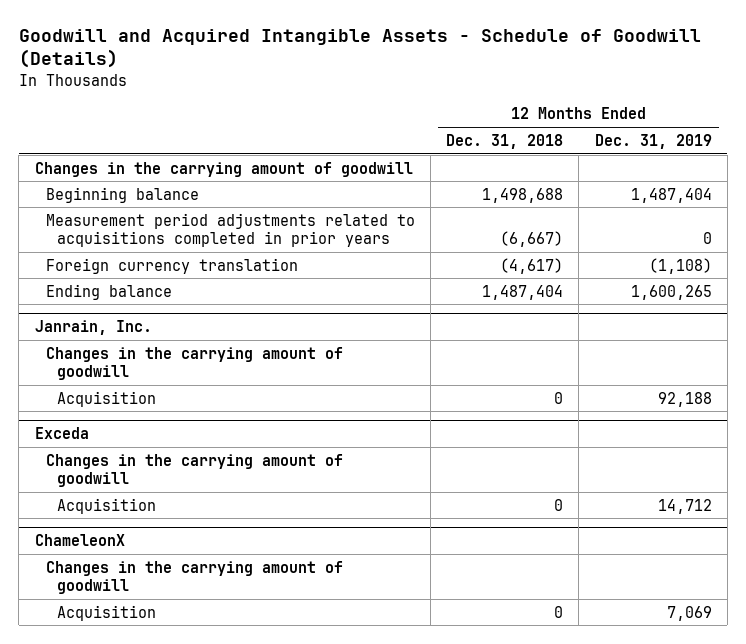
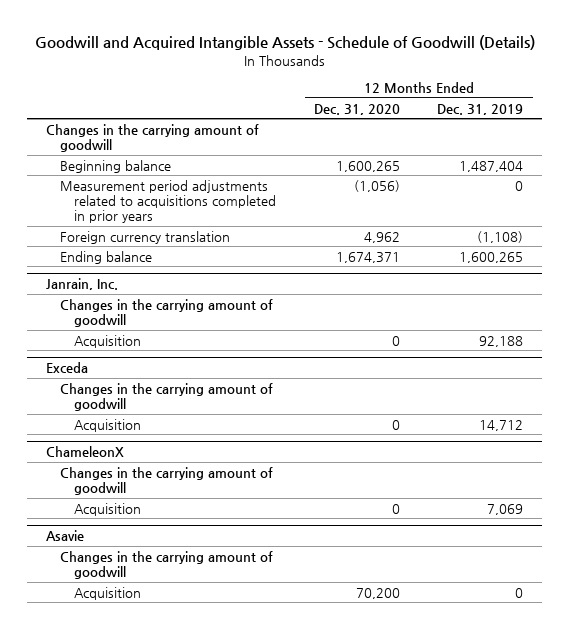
[446,133,564,149] Dec. 31, 2018 -> none
none -> [313,103,400,115] Dec. 31, 2020
none -> [45,530,84,542] Asavie
none -> [60,550,274,580] Changes in the carrying amount of goodwill
none -> [74,586,142,600] Acquisition

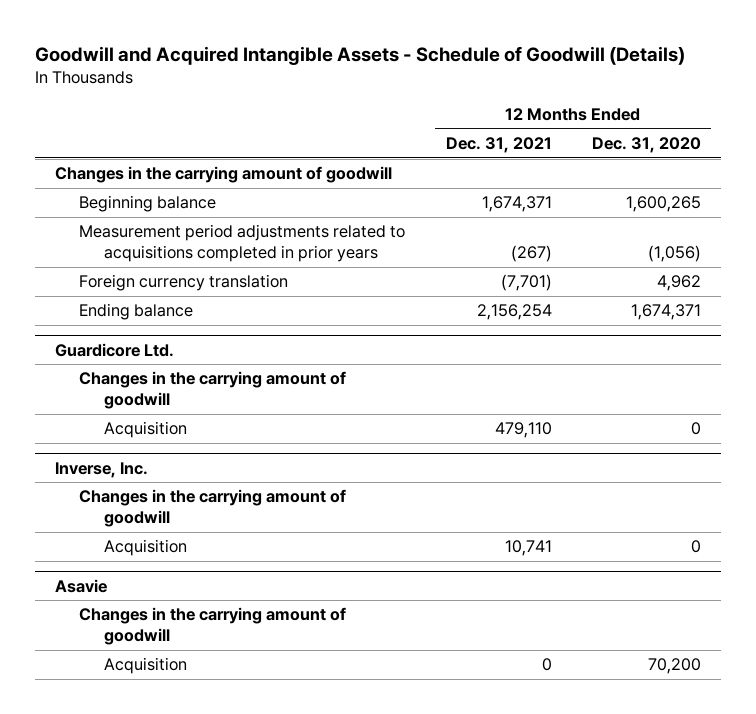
[437,103,524,115] Dec. 31, 2019 -> none
none -> [445,137,552,154] Dec. 31, 2021
[45,278,118,291] Janrain, Inc. -> none
[60,298,274,328] Changes in the carrying amount of goodwill -> none
[74,334,142,348] Acquisition -> none
[45,362,88,374] Exceda -> none
none -> [55,342,175,357] Guardicore Ltd.
[45,446,124,458] ChameleonX -> none
none -> [55,461,149,478] Inverse, Inc.

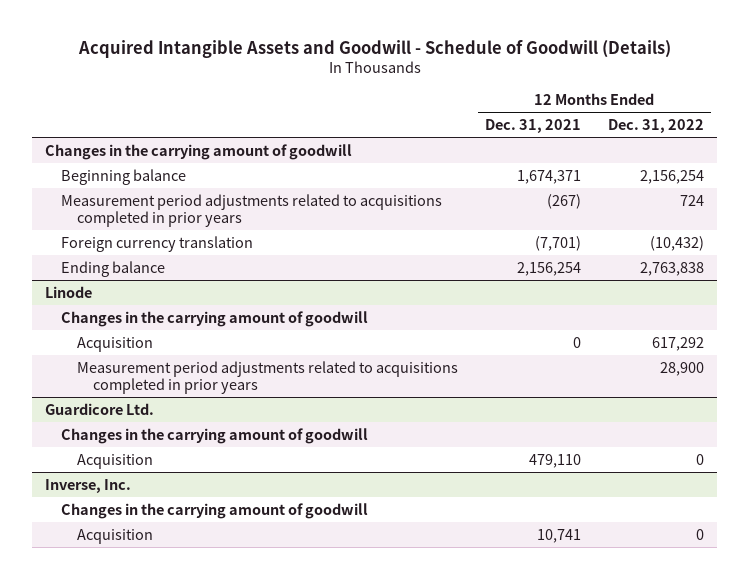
[35,45,686,65] Goodwill and Acquired Intangible Assets - Schedule of Goodwill (Details) -> [77,40,671,59] Acquired Intangible Assets and Goodwill - Schedule of Goodwill (Details)
[591,137,701,154] Dec. 31, 2020 -> none
none -> [607,119,704,134] Dec. 31, 2022
none -> [45,285,93,298] Linode
none -> [61,310,369,327] Changes in the carrying amount of goodwill
none -> [77,336,154,352] Acquisition
none -> [77,360,459,394] Measurement period adjustments related to acquisitions completed in prior years
[55,578,108,593] Asavie -> none
[79,607,347,645] Changes in the carrying amount of goodwill -> none
[103,657,187,675] Acquisition -> none

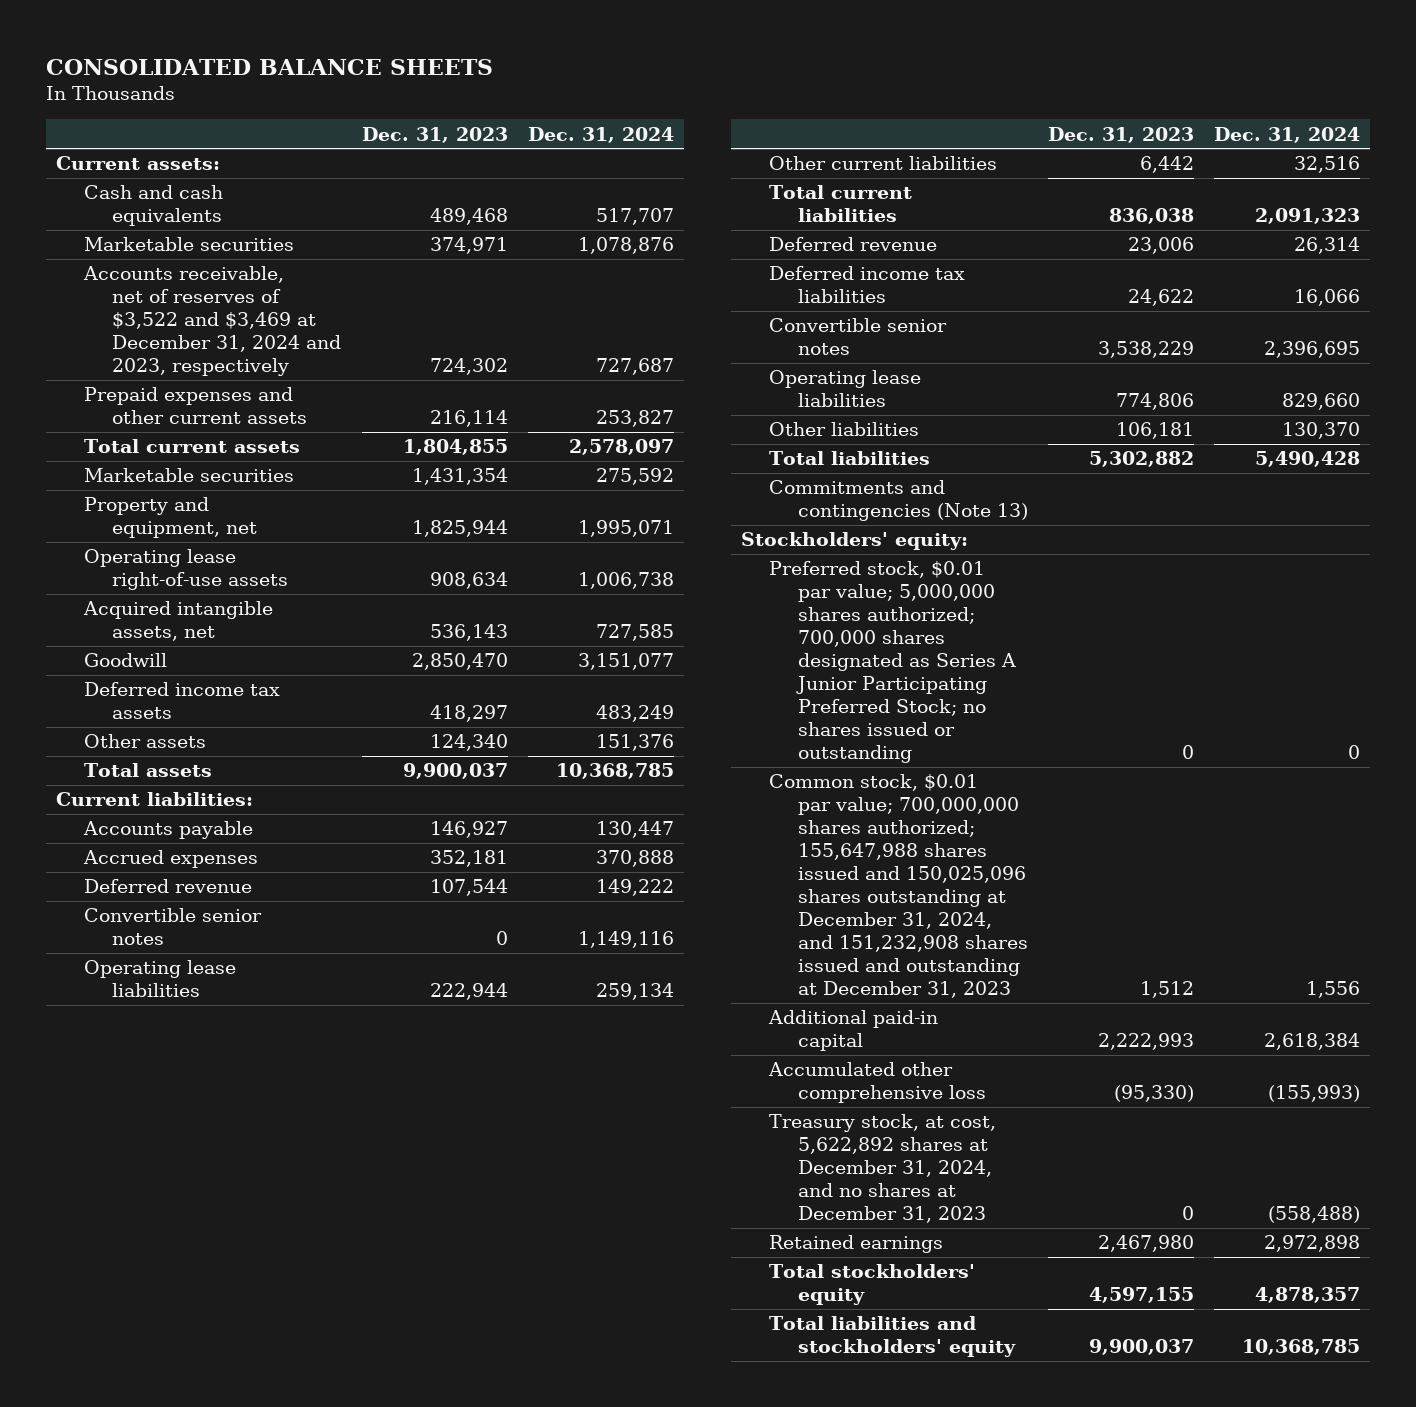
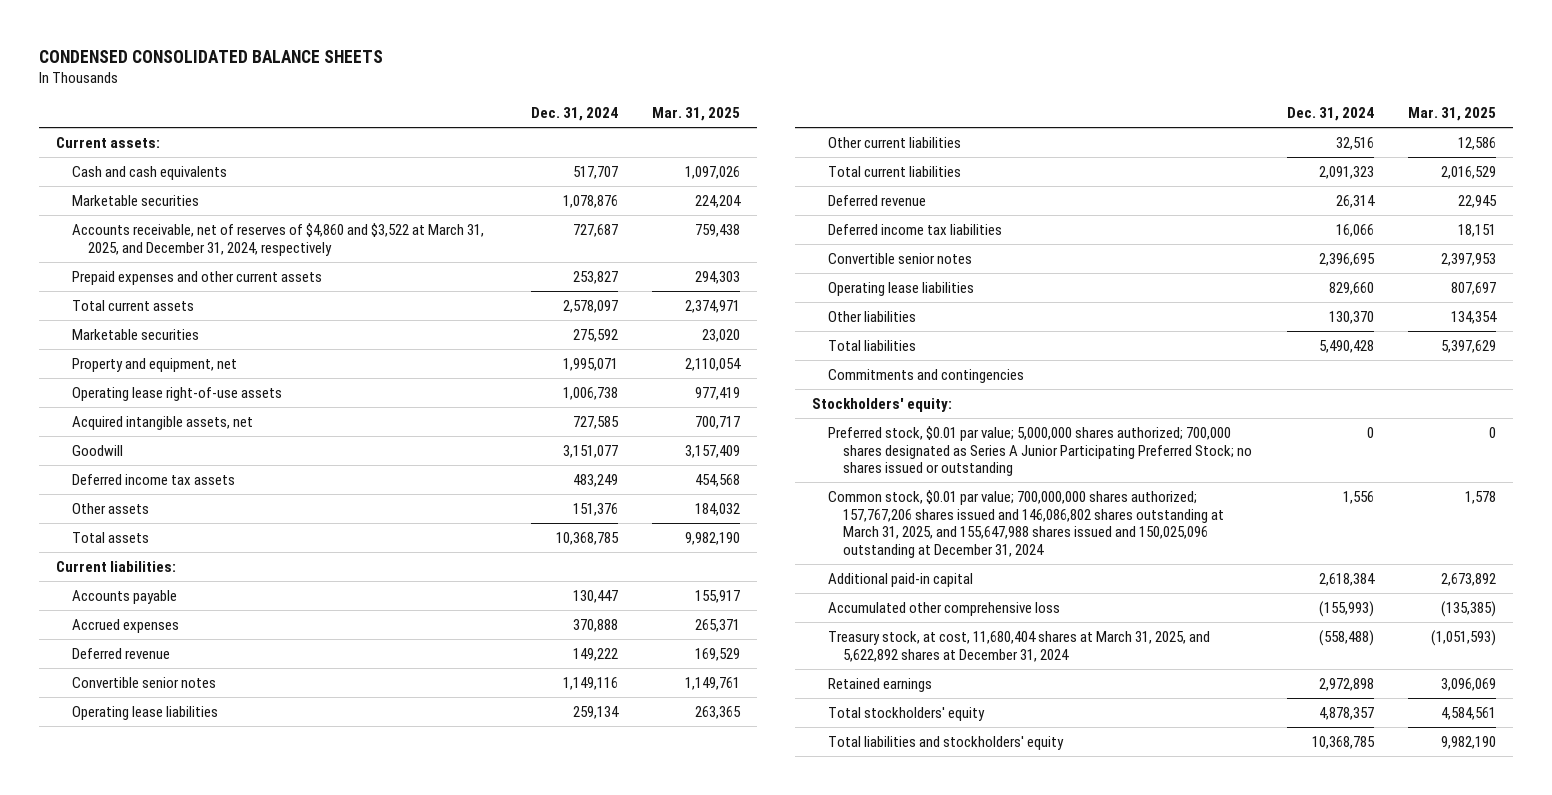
[45,59,493,76] CONSOLIDATED BALANCE SHEETS -> [39,49,384,63] CONDENSED CONSOLIDATED BALANCE SHEETS
[362,126,509,143] Dec. 31, 2023 -> none
none -> [652,107,741,122] Mar. 31, 2025
[83,266,342,377] Accounts receivable, net of reserves of $3,522 and $3,469 at December 31, 2024 and 2023, respectively -> [72,222,485,256] Accounts receivable, net of reserves of $4,860 and $3,522 at March 31, 2025, and December 31, 2024, respectively
[769,480,1028,522] Commitments and contingencies (Note 13) -> [827,368,1024,383] Commitments and contingencies
[769,774,1028,999] Common stock, $0.01 par value; 700,000,000 shares authorized; 155,647,988 shares issued and 150,025,096 shares outstanding at December 31, 2024, and 151,232,908 shares issued and outstanding at December 31, 2023 -> [827,489,1225,559] Common stock, $0.01 par value; 700,000,000 shares authorized; 157,767,206 shares issued and 146,086,802 shares outstanding at March 31, 2025, and 155,647,988 shares issued and 150,025,096 outstanding at December 31, 2024
[769,1114,997,1224] Treasury stock, at cost, 5,622,892 shares at December 31, 2024, and no shares at December 31, 2023 -> [827,630,1210,662] Treasury stock, at cost, 11,680,404 shares at March 31, 2025, and 5,622,892 shares at December 31, 2024

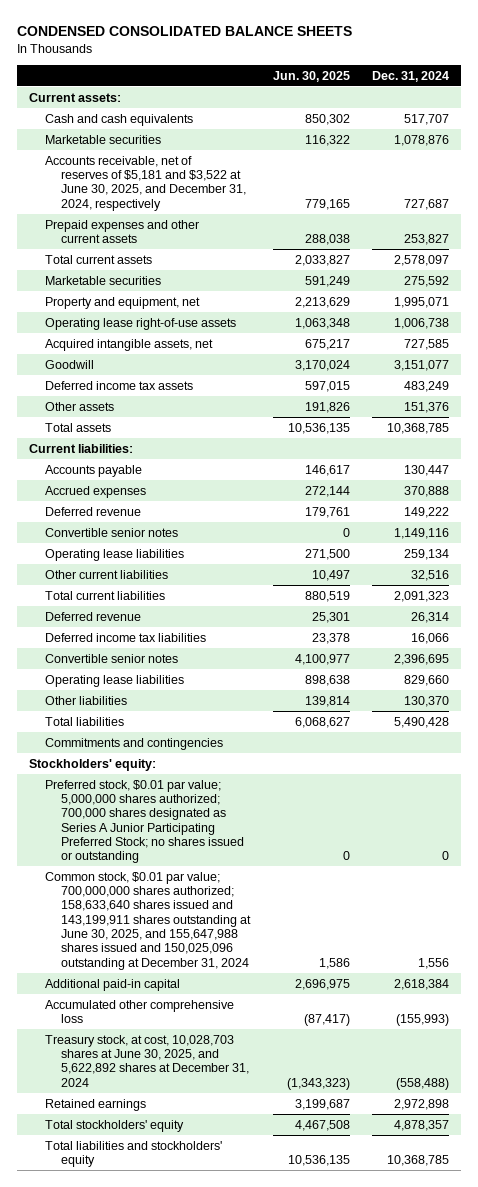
[652,107,741,122] Mar. 31, 2025 -> none
none -> [272,70,350,82] Jun. 30, 2025
[72,222,485,256] Accounts receivable, net of reserves of $4,860 and $3,522 at March 31, 2025, and December 31, 2024, respectively -> [44,155,247,211] Accounts receivable, net of reserves of $5,181 and $3,522 at June 30, 2025, and December 31, 2024, respectively
[827,489,1225,559] Common stock, $0.01 par value; 700,000,000 shares authorized; 157,767,206 shares issued and 146,086,802 shares outstanding at March 31, 2025, and 155,647,988 shares issued and 150,025,096 outstanding at December 31, 2024 -> [44,871,252,970] Common stock, $0.01 par value; 700,000,000 shares authorized; 158,633,640 shares issued and 143,199,911 shares outstanding at June 30, 2025, and 155,647,988 shares issued and 150,025,096 outstanding at December 31, 2024
[827,630,1210,662] Treasury stock, at cost, 11,680,404 shares at March 31, 2025, and 5,622,892 shares at December 31, 2024 -> [44,1034,250,1087] Treasury stock, at cost, 10,028,703 shares at June 30, 2025, and 5,622,892 shares at December 31, 2024

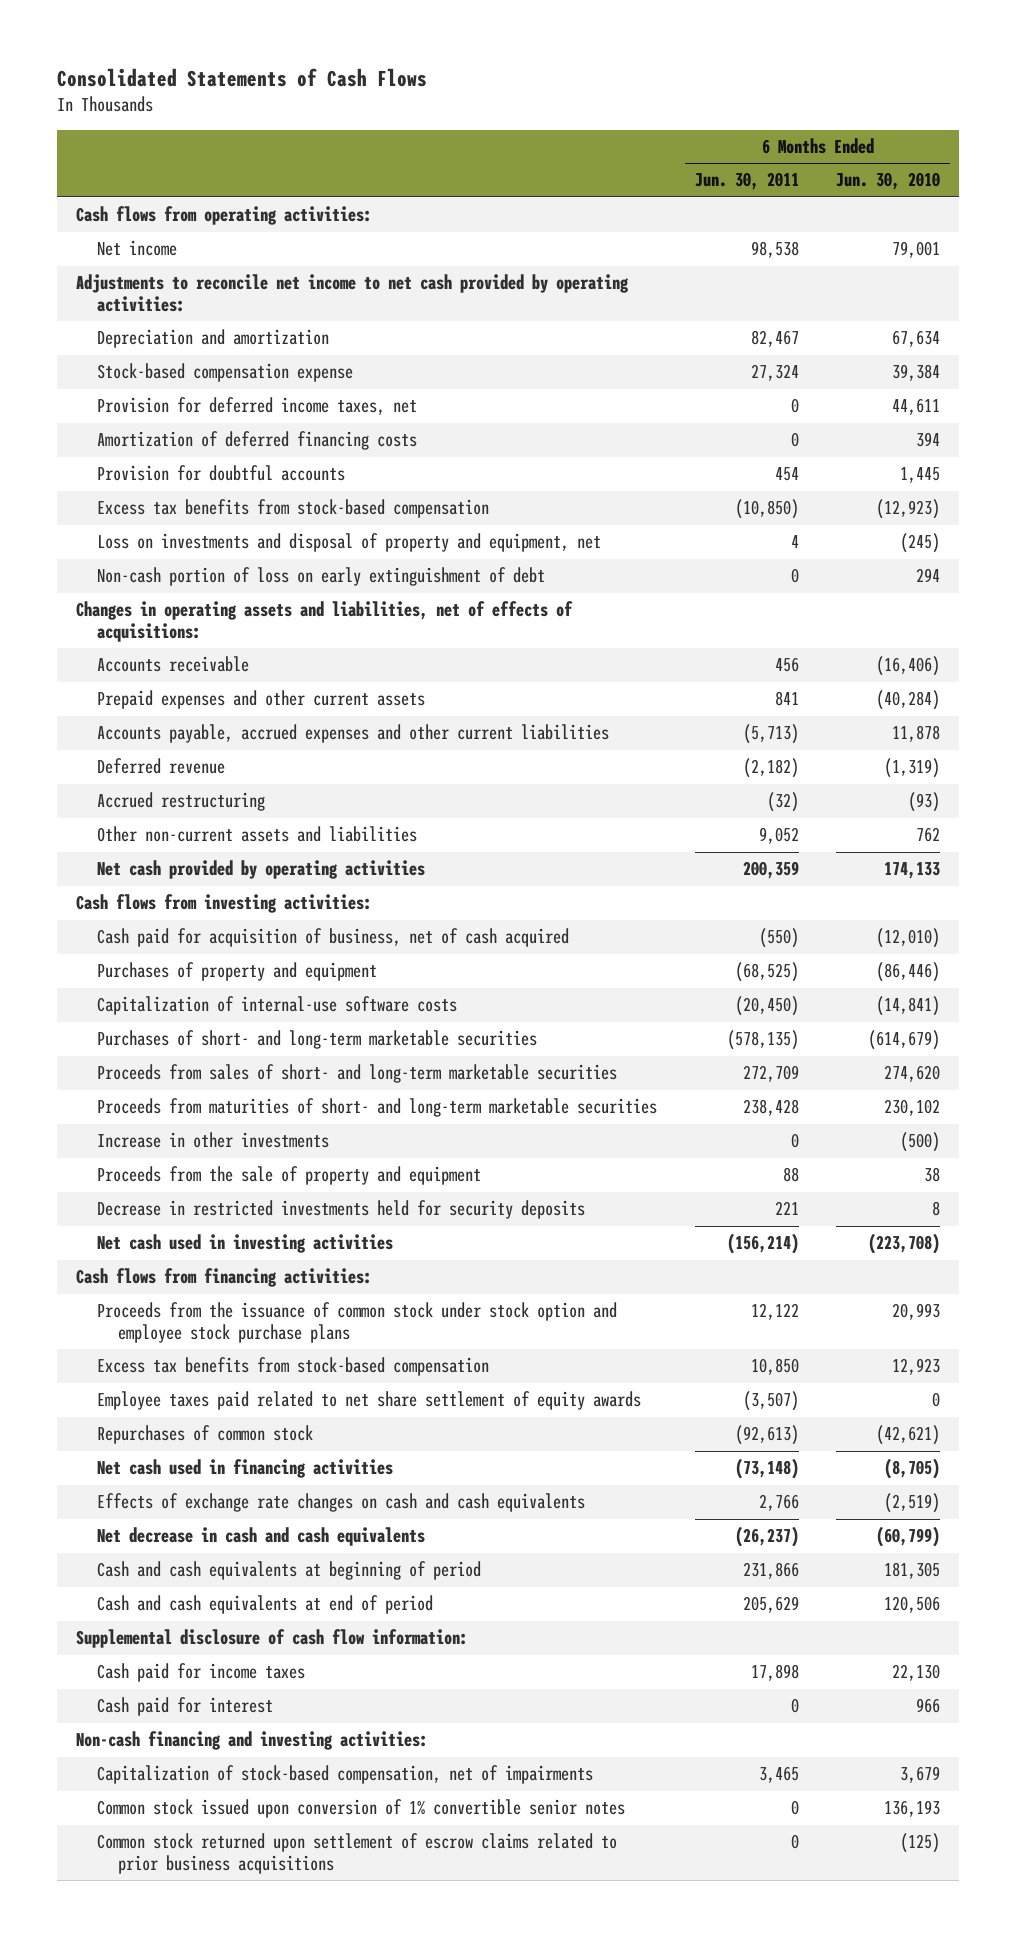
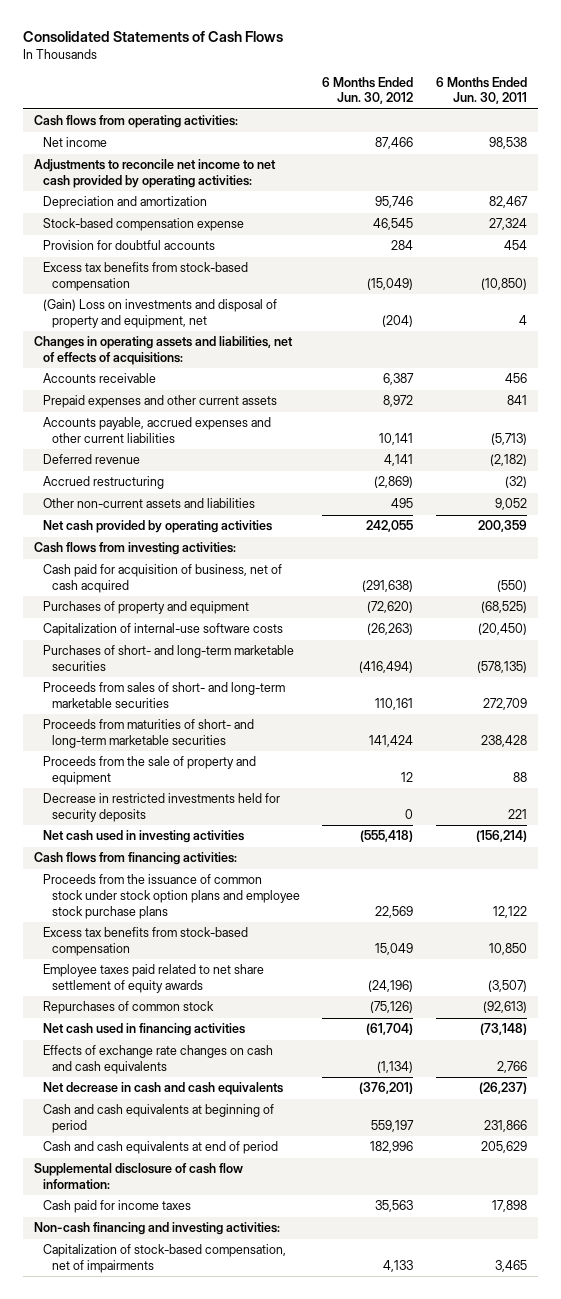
[836,172,941,191] Jun. 30, 2010 -> none
none -> [322,76,414,105] 6 Months Ended Jun. 30, 2012
[96,397,417,416] Provision for deferred income taxes, net -> none
[96,431,417,451] Amortization of deferred financing costs -> none
[96,567,545,587] Non-cash portion of loss on early extinguishment of debt -> none
[96,533,601,553] Loss on investments and disposal of property and equipment, net -> [42,299,277,329] (Gain) Loss on investments and disposal of property and equipment, net
[96,1132,329,1149] Increase in other investments -> none
[96,1302,617,1343] Proceeds from the issuance of common stock under stock option and employee stock purchase plans -> [42,874,300,919] Proceeds from the issuance of common stock under stock option plans and employee stock purchase plans
[96,1697,273,1717] Cash paid for interest -> none
[96,1799,625,1819] Common stock issued upon conversion of 1% convertible senior notes -> none
[96,1833,617,1874] Common stock returned upon settlement of escrow claims related to prior business acquisitions -> none

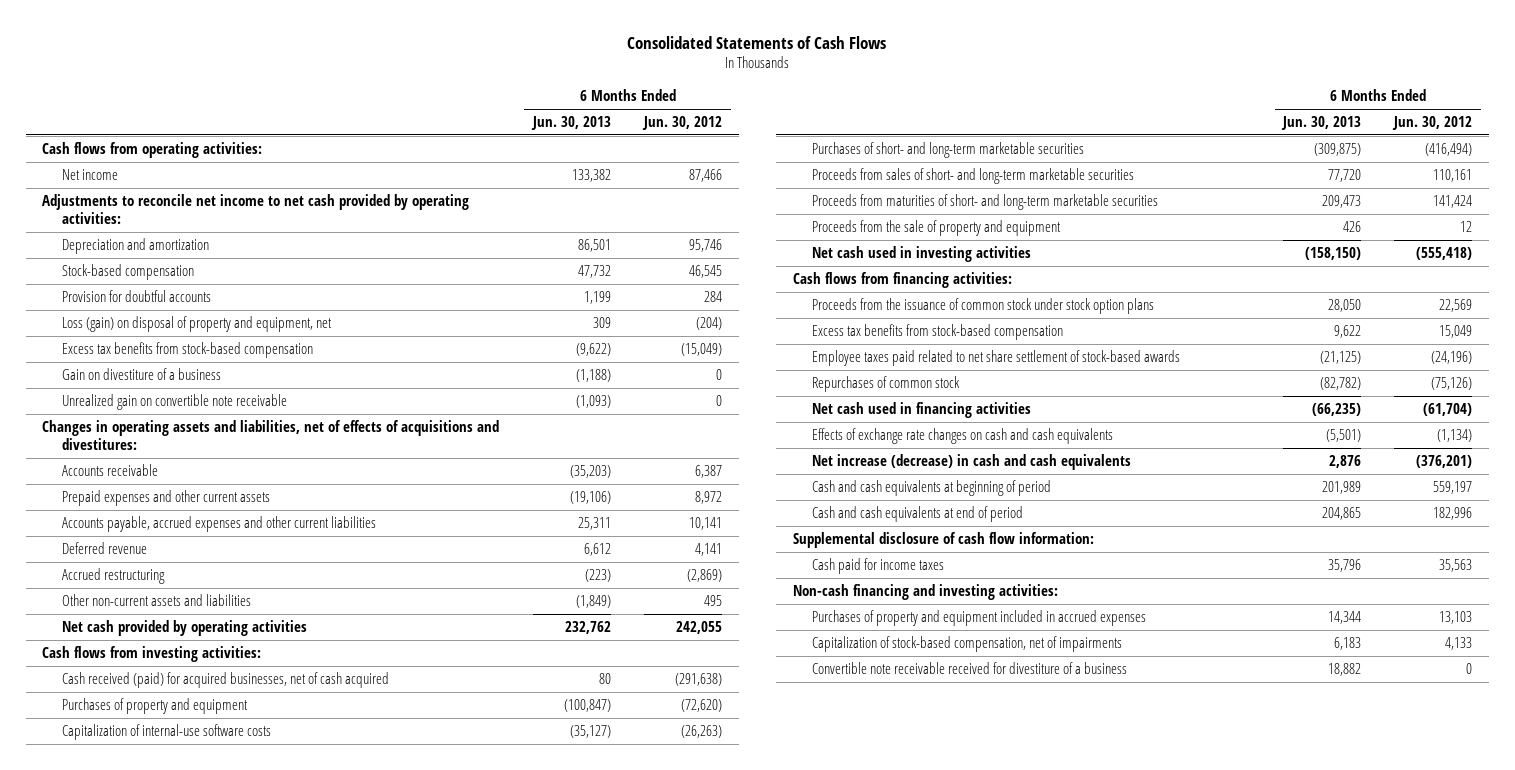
[435,76,527,105] 6 Months Ended Jun. 30, 2011 -> none
none -> [530,116,611,131] Jun. 30, 2013
[42,218,244,232] Stock-based compensation expense -> [62,264,195,281] Stock-based compensation
none -> [62,316,333,333] Loss (gain) on disposal of property and equipment, net
[42,299,277,329] (Gain) Loss on investments and disposal of property and equipment, net -> none
none -> [62,368,222,381] Gain on divestiture of a business
none -> [62,394,288,411] Unrealized gain on convertible note receivable
[33,336,293,366] Changes in operating assets and liabilities, net of effects of acquisitions: -> [42,420,500,450] Changes in operating assets and liabilities, net of effects of acquisitions and divestitures:
[42,564,282,594] Cash paid for acquisition of business, net of cash acquired -> [62,672,390,689] Cash received (paid) for acquired businesses, net of cash acquired
[42,793,280,823] Decrease in restricted investments held for security deposits -> none
[42,874,300,919] Proceeds from the issuance of common stock under stock option plans and employee stock purchase plans -> [812,298,1155,315] Proceeds from the issuance of common stock under stock option plans
[42,964,264,994] Employee taxes paid related to net share settlement of equity awards -> [812,350,1181,367] Employee taxes paid related to net share settlement of stock-based awards
[42,1082,283,1096] Net decrease in cash and cash equivalents -> [812,454,1132,471] Net increase (decrease) in cash and cash equivalents
none -> [812,610,1147,627] Purchases of property and equipment included in accrued expenses
none -> [812,662,1128,675] Convertible note receivable received for divestiture of a business

